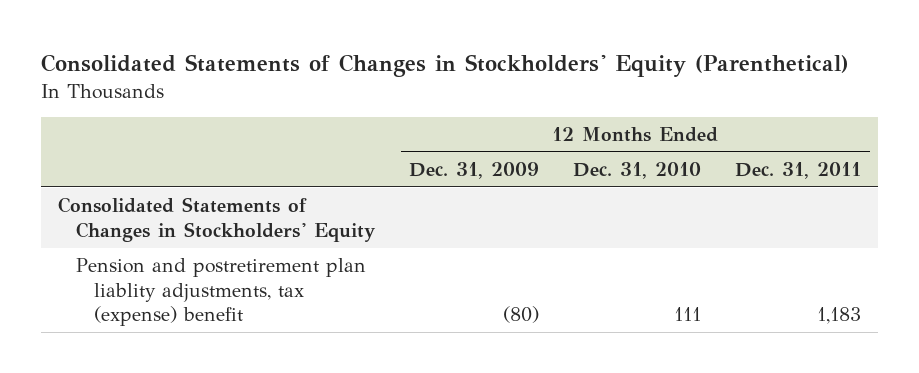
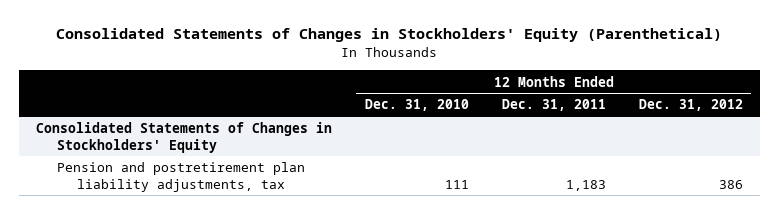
[409,162,540,180] Dec. 31, 2009 -> none
none -> [638,99,743,112] Dec. 31, 2012
[76,258,367,327] Pension and postretirement plan liablity adjustments, tax (expense) benefit -> [56,162,305,192] Pension and postretirement plan liability adjustments, tax

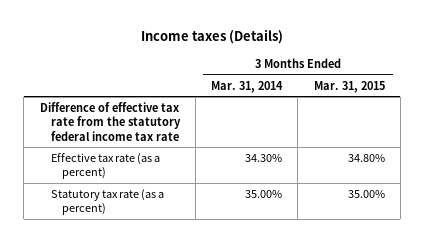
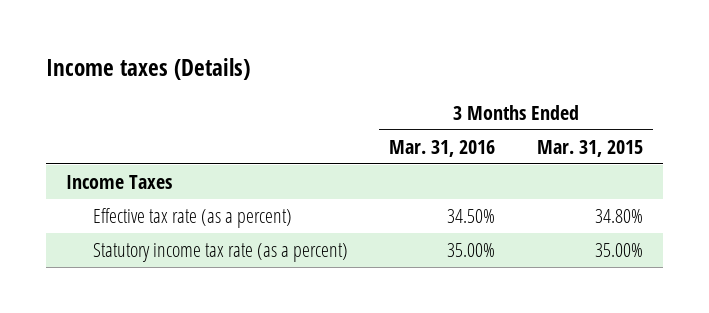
[211,80,284,93] Mar. 31, 2014 -> none
none -> [389,139,496,157] Mar. 31, 2016
[39,102,181,141] Difference of effective tax rate from the statutory federal income tax rate -> none
none -> [66,174,173,189] Income Taxes
[50,189,164,216] Statutory tax rate (as a percent) -> [92,242,348,262] Statutory income tax rate (as a percent)

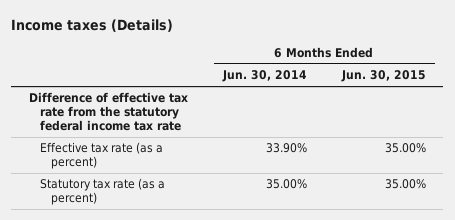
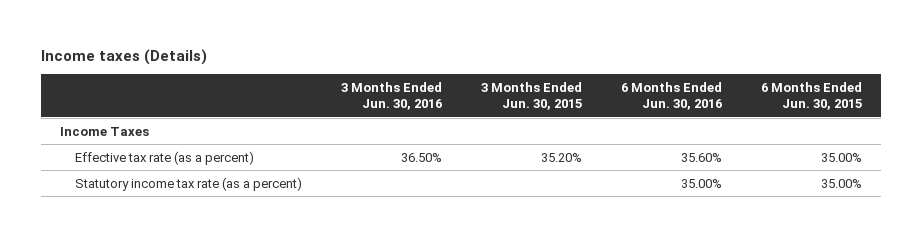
[221,70,307,83] Jun. 30, 2014 -> none
none -> [340,81,442,111] 3 Months Ended Jun. 30, 2016
none -> [480,81,582,111] 3 Months Ended Jun. 30, 2015
none -> [620,81,722,111] 6 Months Ended Jun. 30, 2016
[28,92,188,132] Difference of effective tax rate from the statutory federal income tax rate -> none
none -> [59,126,149,136] Income Taxes
[39,178,165,206] Statutory tax rate (as a percent) -> [75,176,303,191] Statutory income tax rate (as a percent)

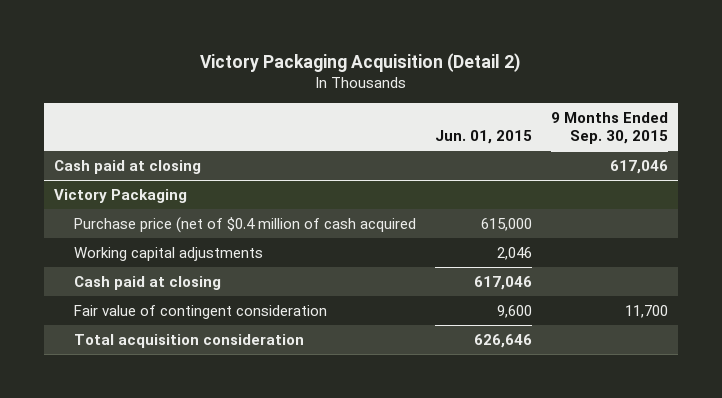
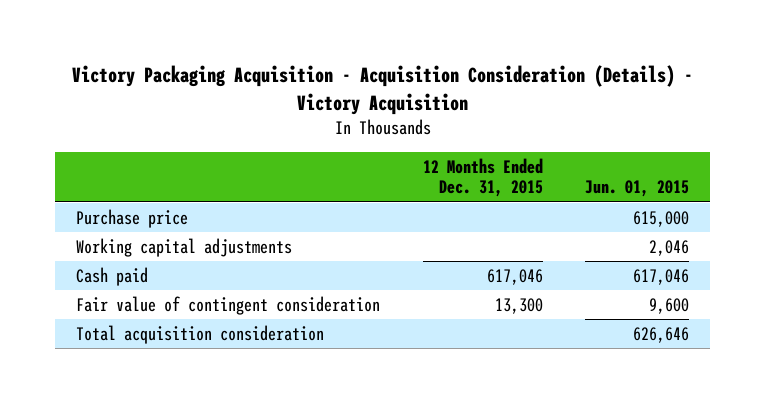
[200,52,522,72] Victory Packaging Acquisition (Detail 2) -> [71,65,693,116] Victory Packaging Acquisition - Acquisition Consideration (Details) - Victory Acquisition
[551,112,669,145] 9 Months Ended Sep. 30, 2015 -> none
none -> [422,157,543,198] 12 Months Ended Dec. 31, 2015
[53,160,201,175] Cash paid at closing -> none
[53,189,187,204] Victory Packaging -> none
[73,217,416,234] Purchase price (net of $0.4 million of cash acquired -> [76,208,189,228] Purchase price
[73,276,221,291] Cash paid at closing -> [76,266,149,286] Cash paid

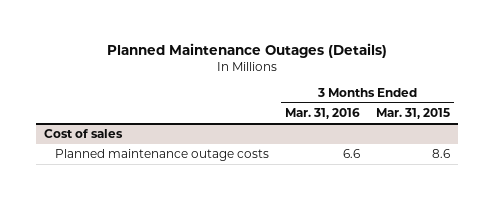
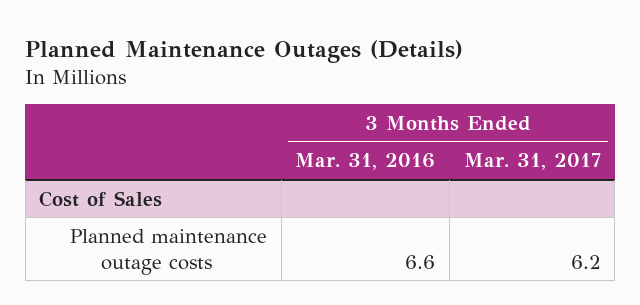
[376,108,451,120] Mar. 31, 2015 -> none
none -> [463,153,601,171] Mar. 31, 2017
[44,129,124,139] Cost of sales -> [39,190,163,207] Cost of Sales

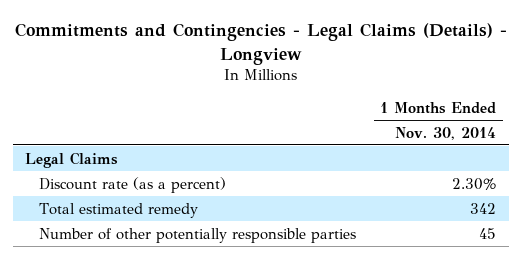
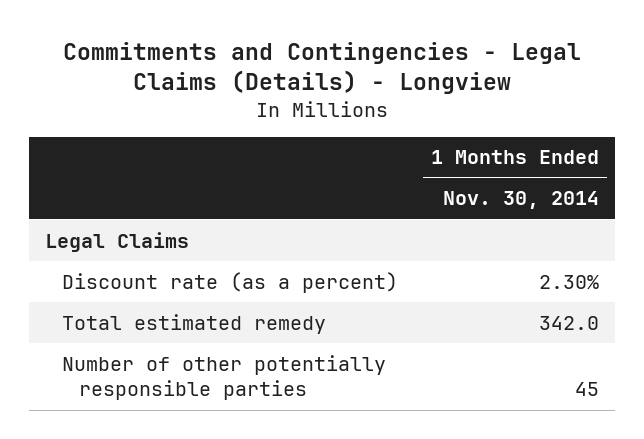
[470,202,497,214] 342 -> [538,315,599,330] 342.0

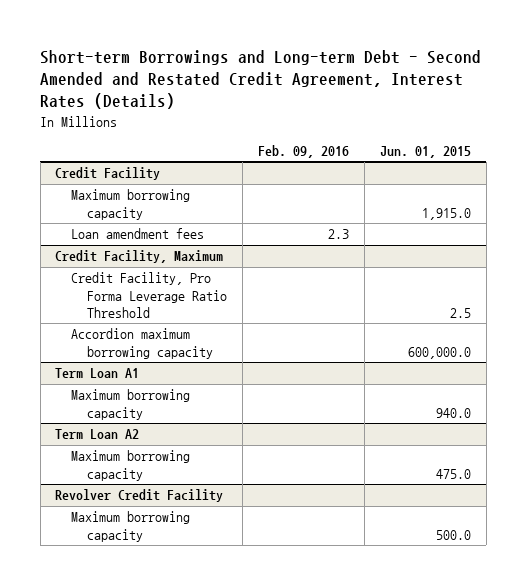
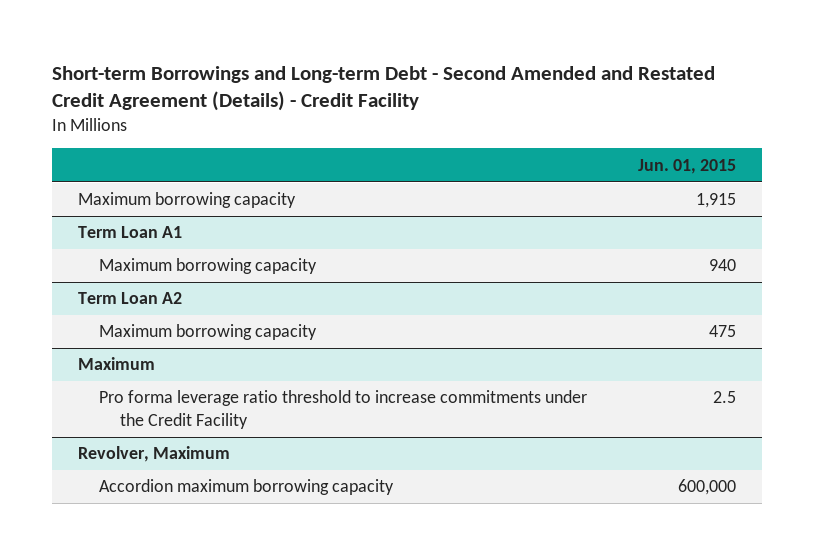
[40,50,482,110] Short-term Borrowings and Long-term Debt - Second Amended and Restated Credit Agreement, Interest Rates (Details) -> [52,65,716,112] Short-term Borrowings and Long-term Debt - Second Amended and Restated Credit Agreement (Details) - Credit Facility
[257,145,349,159] Feb. 09, 2016 -> none
[55,167,161,181] Credit Facility -> none
[71,228,205,240] Loan amendment fees -> none
[55,250,224,264] Credit Facility, Maximum -> none
[71,272,227,319] Credit Facility, Pro Forma Leverage Ratio Threshold -> none
[71,328,213,359] Accordion maximum borrowing capacity -> none
[421,207,471,220] 1,915.0 -> [696,193,737,209] 1,915
[435,407,471,418] 940.0 -> [709,259,737,272] 940
[55,489,224,503] Revolver Credit Facility -> none
[435,468,471,479] 475.0 -> [709,325,737,338] 475
none -> [77,357,155,371] Maximum
none -> [99,390,588,430] Pro forma leverage ratio threshold to increase commitments under the Credit Facility
none -> [77,446,230,463] Revolver, Maximum
[71,511,191,542] Maximum borrowing capacity -> [99,479,395,496] Accordion maximum borrowing capacity
[435,529,471,540] 500.0 -> [678,479,737,496] 600,000

